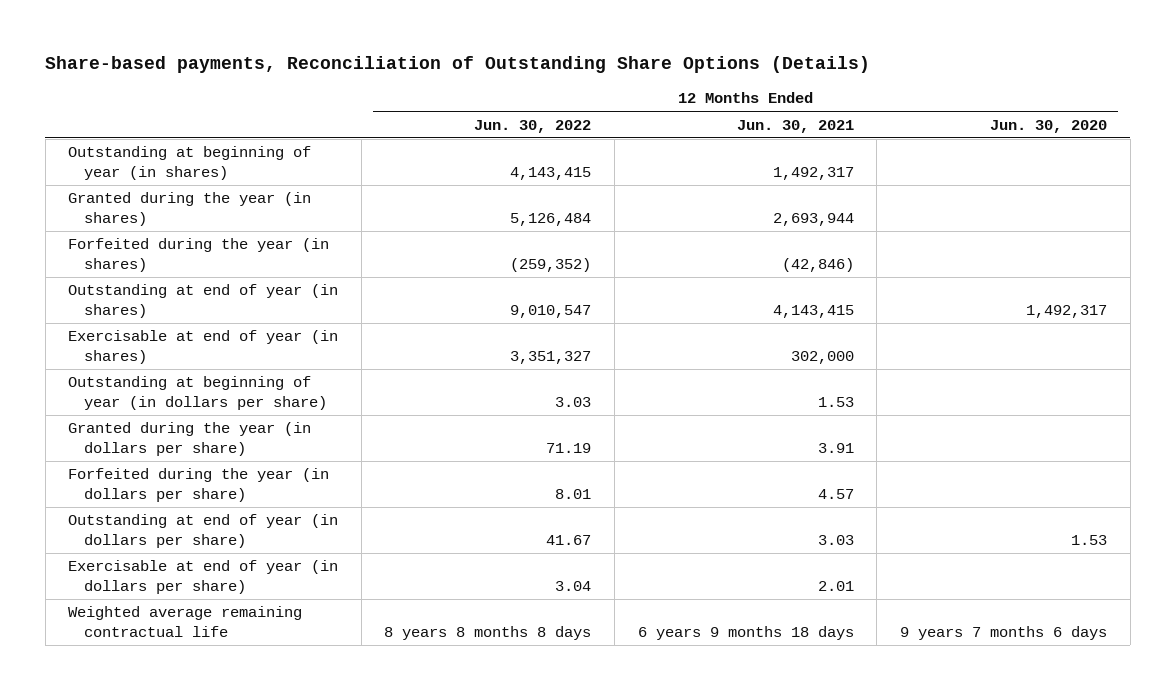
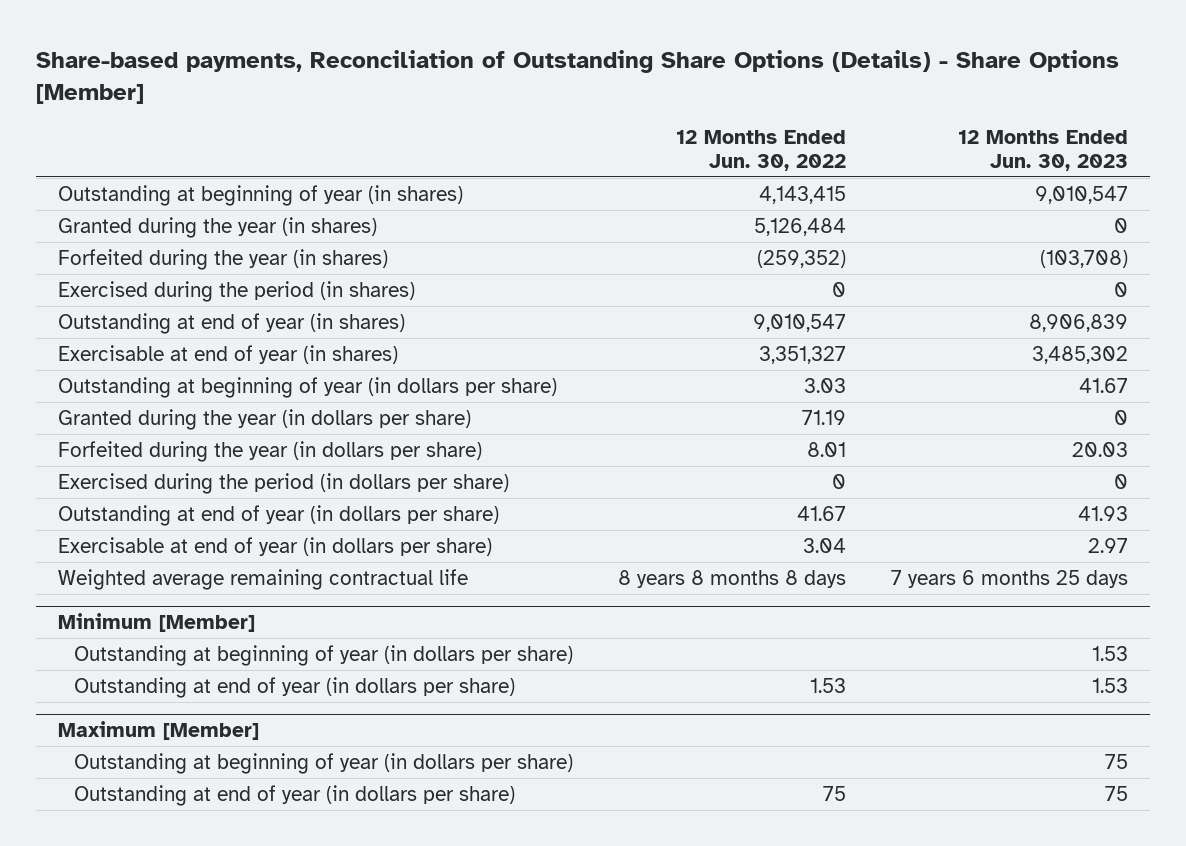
[45,56,871,74] Share-based payments, Reconciliation of Outstanding Share Options (Details) -> [36,50,1120,105] Share-based payments, Reconciliation of Outstanding Share Options (Details) - Share Options [Member]
[736,119,854,133] Jun. 30, 2021 -> none
[989,119,1107,133] Jun. 30, 2020 -> none
none -> [957,129,1128,172] 12 Months Ended Jun. 30, 2023
none -> [58,280,416,302] Exercised during the period (in shares)
none -> [58,472,510,494] Exercised during the period (in dollars per share)
none -> [58,613,256,633] Minimum [Member]
none -> [74,644,574,666] Outstanding at beginning of year (in dollars per share)
none -> [74,676,516,698] Outstanding at end of year (in dollars per share)
none -> [58,721,260,741] Maximum [Member]
none -> [74,752,574,774] Outstanding at beginning of year (in dollars per share)
none -> [74,784,516,806] Outstanding at end of year (in dollars per share)

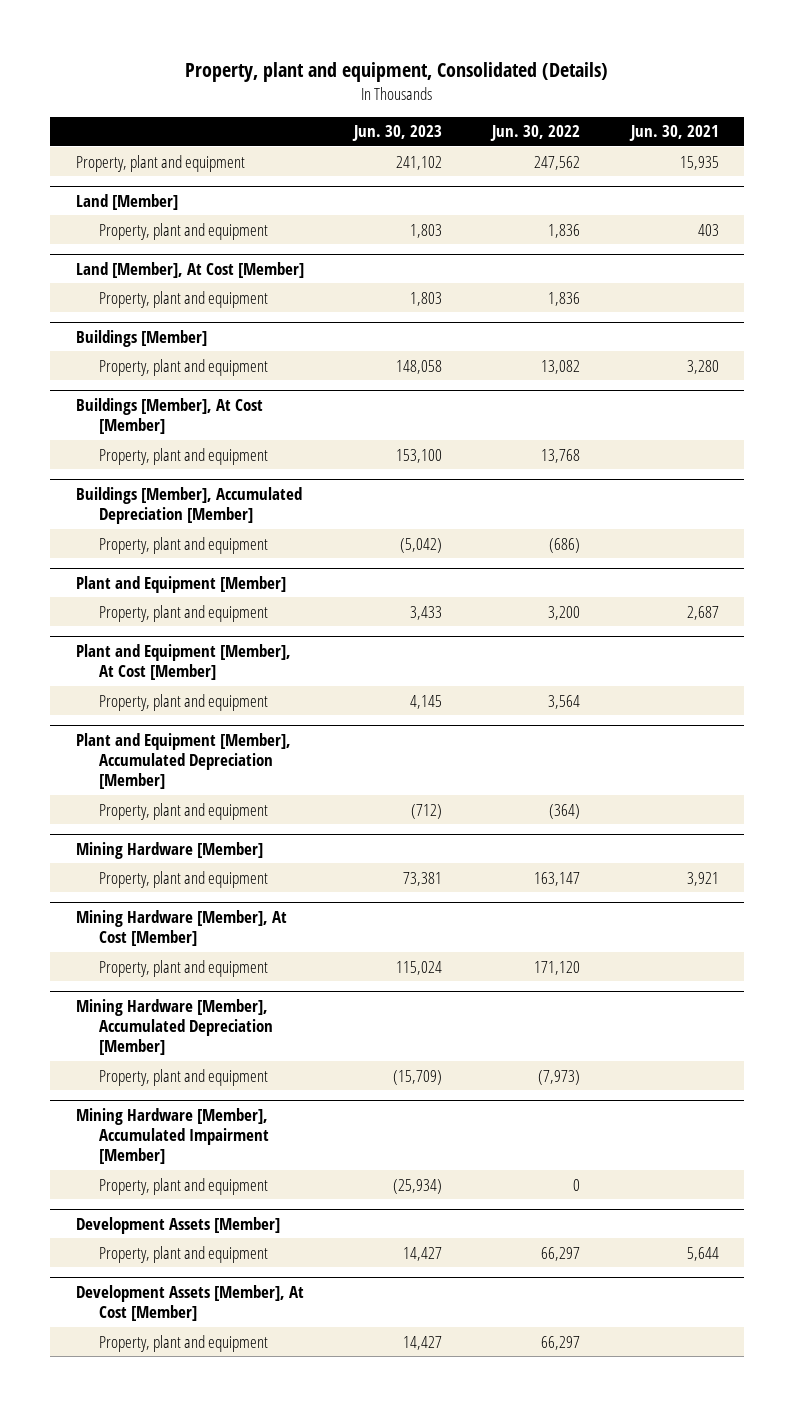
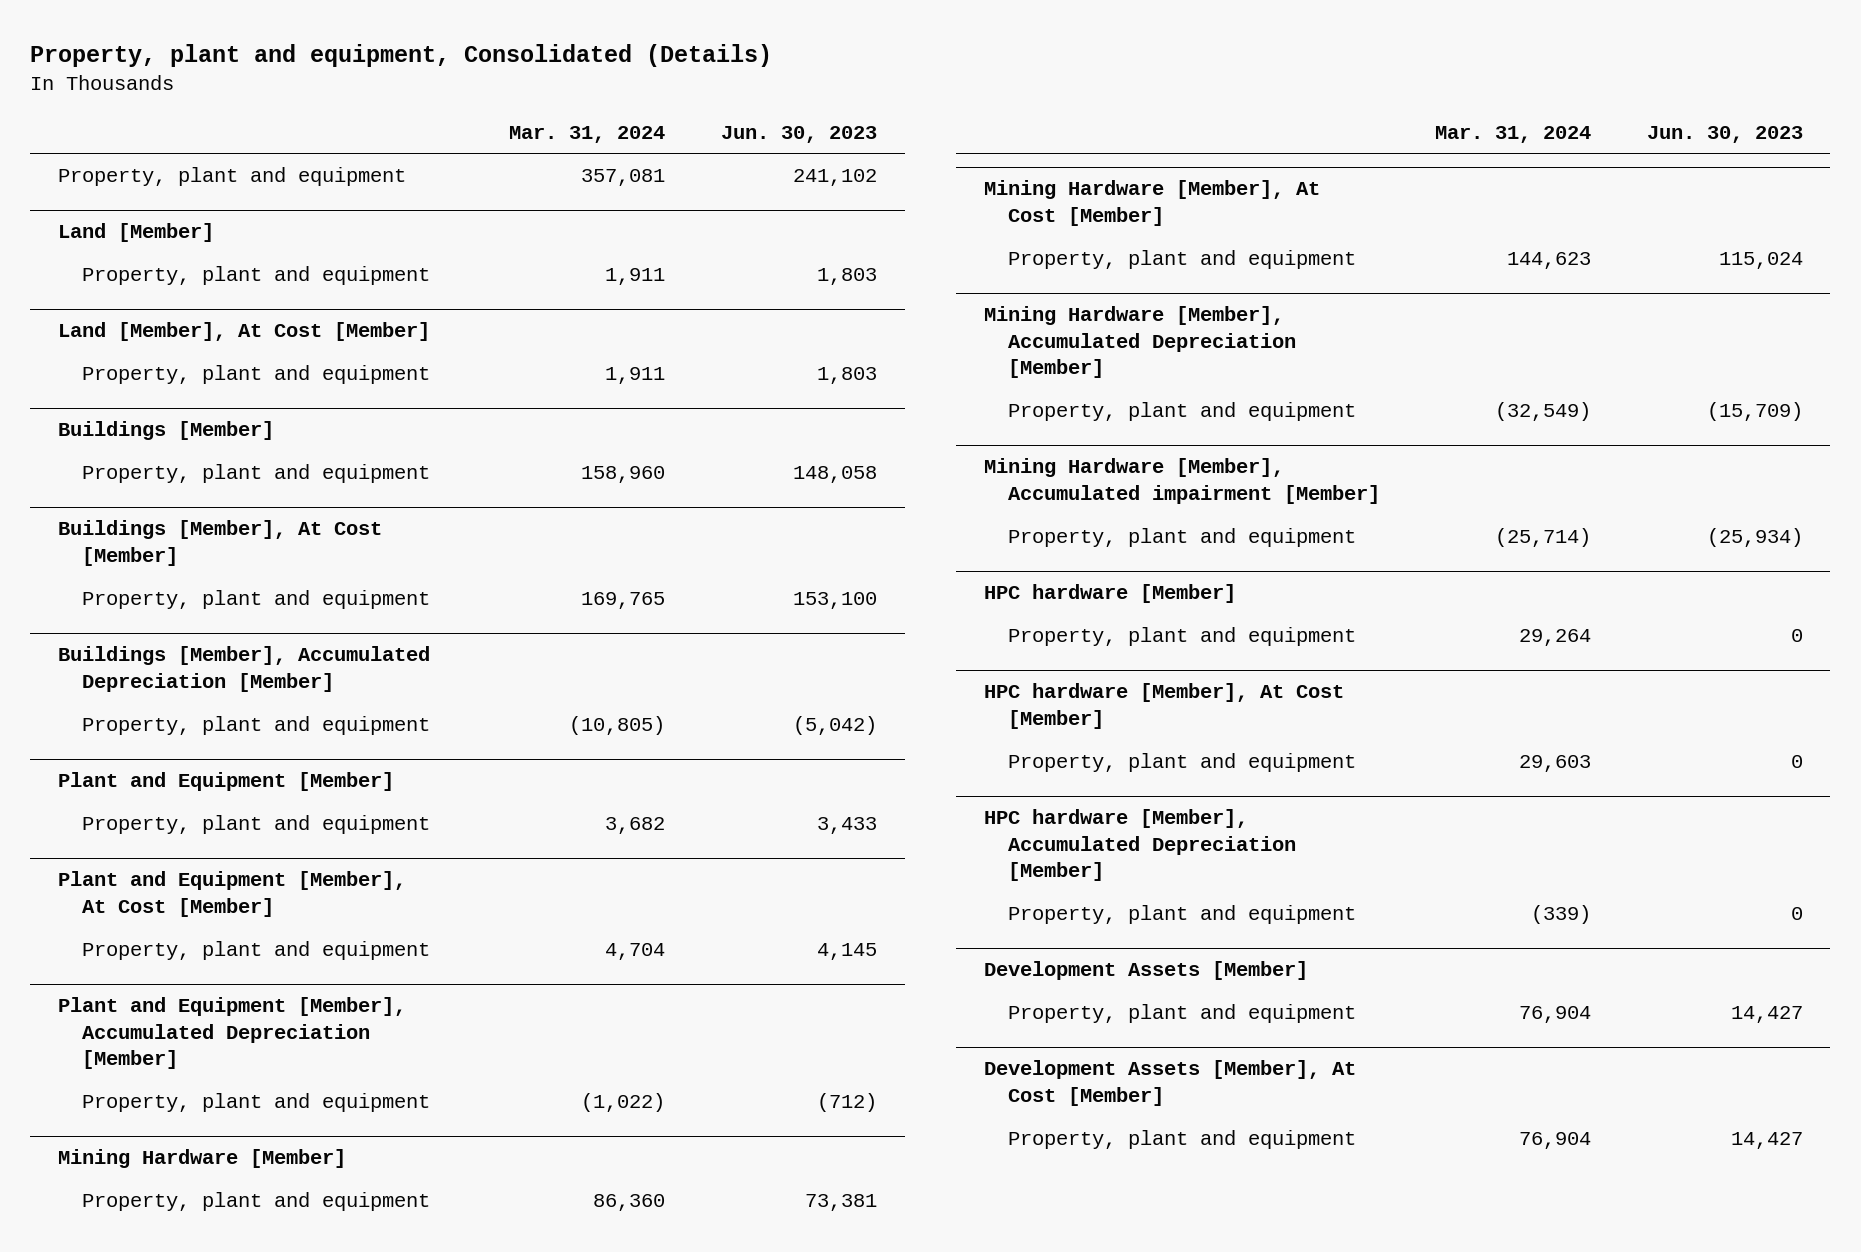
[490,125,581,142] Jun. 30, 2022 -> none
[628,125,719,142] Jun. 30, 2021 -> none
none -> [509,125,666,143] Mar. 31, 2024
[75,1107,269,1165] Mining Hardware [Member], Accumulated Impairment [Member] -> [983,458,1380,504] Mining Hardware [Member], Accumulated impairment [Member]
none -> [983,584,1236,604] HPC hardware [Member]
none -> [1007,627,1356,647] Property, plant and equipment
none -> [983,683,1344,729] HPC hardware [Member], At Cost [Member]
none -> [1007,753,1356,773] Property, plant and equipment
none -> [983,809,1296,882] HPC hardware [Member], Accumulated Depreciation [Member]
none -> [1007,905,1356,925] Property, plant and equipment

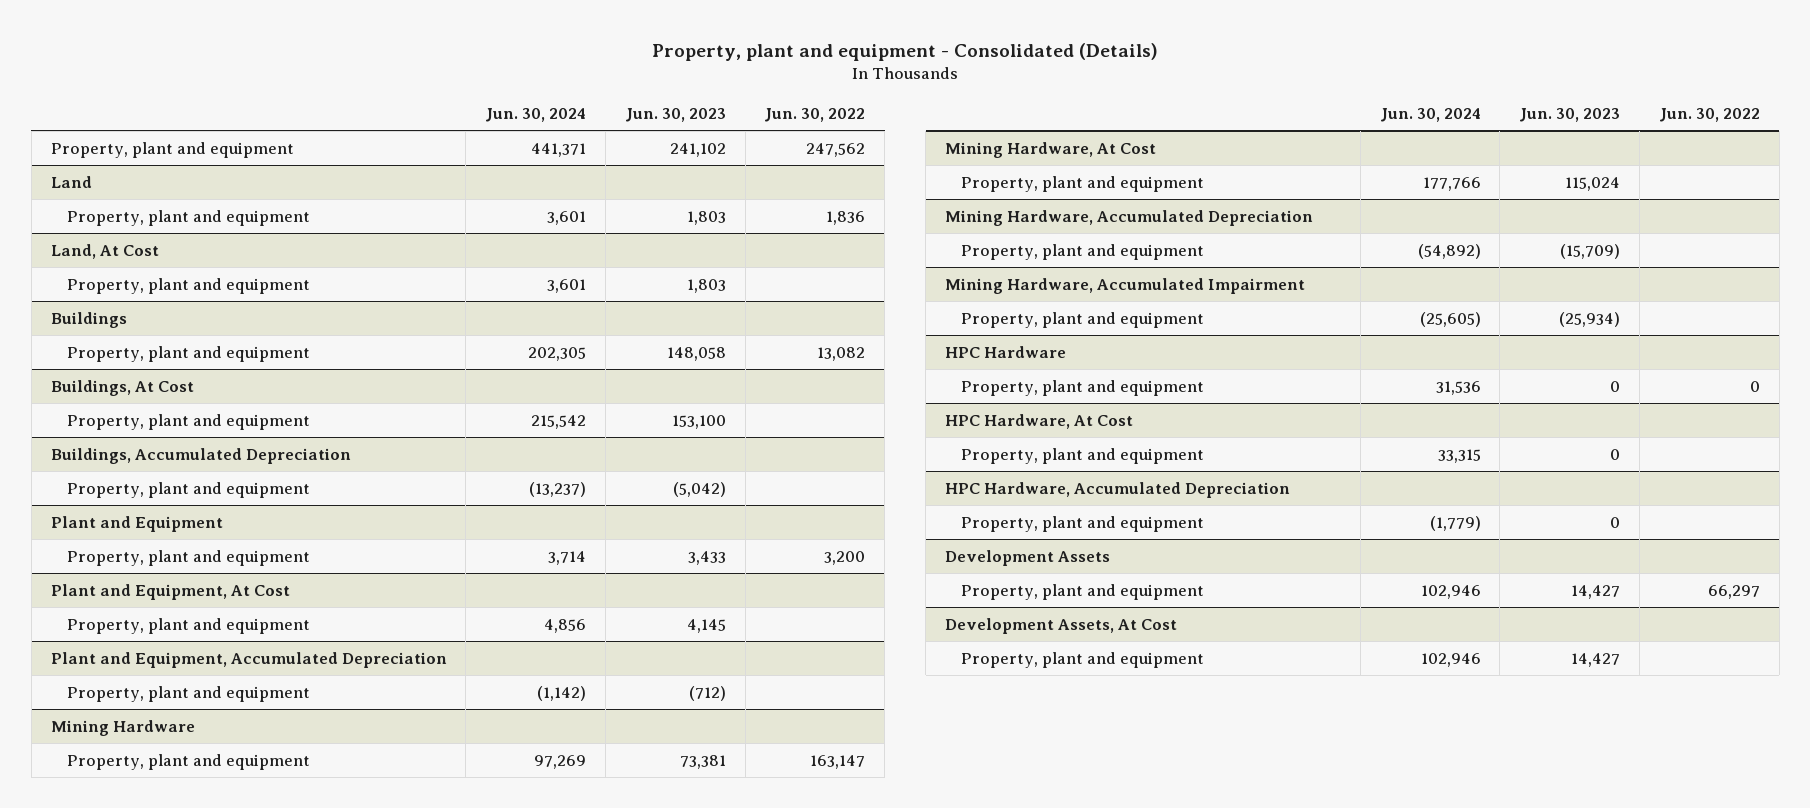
[30,44,773,68] Property, plant and equipment, Consolidated (Details) -> [652,42,1159,61] Property, plant and equipment - Consolidated (Details)
[509,125,666,143] Mar. 31, 2024 -> none
none -> [485,107,587,122] Jun. 30, 2024
none -> [764,107,866,122] Jun. 30, 2022
[57,223,214,243] Land [Member] -> [50,175,92,188] Land
[57,322,430,342] Land [Member], At Cost [Member] -> [50,243,159,259] Land, At Cost
[57,421,274,441] Buildings [Member] -> [50,311,127,328] Buildings
[57,520,382,566] Buildings [Member], At Cost [Member] -> [50,379,194,396] Buildings, At Cost
[57,646,430,692] Buildings [Member], Accumulated Depreciation [Member] -> [50,447,351,464] Buildings, Accumulated Depreciation
[57,772,394,792] Plant and Equipment [Member] -> [50,515,223,532] Plant and Equipment
[57,871,406,917] Plant and Equipment [Member], At Cost [Member] -> [50,583,290,600] Plant and Equipment, At Cost
[57,997,406,1070] Plant and Equipment [Member], Accumulated Depreciation [Member] -> [50,651,447,668] Plant and Equipment, Accumulated Depreciation
[57,1149,346,1169] Mining Hardware [Member] -> [50,719,195,736] Mining Hardware
[983,180,1320,226] Mining Hardware [Member], At Cost [Member] -> [945,141,1157,158] Mining Hardware, At Cost
[983,306,1296,379] Mining Hardware [Member], Accumulated Depreciation [Member] -> [945,209,1314,226] Mining Hardware, Accumulated Depreciation
[983,458,1380,504] Mining Hardware [Member], Accumulated impairment [Member] -> [945,277,1306,294] Mining Hardware, Accumulated Impairment
[983,584,1236,604] HPC hardware [Member] -> [945,345,1067,358] HPC Hardware
[983,683,1344,729] HPC hardware [Member], At Cost [Member] -> [945,413,1134,429] HPC Hardware, At Cost
[983,809,1296,882] HPC hardware [Member], Accumulated Depreciation [Member] -> [945,481,1291,498] HPC Hardware, Accumulated Depreciation
[983,961,1308,981] Development Assets [Member] -> [945,549,1111,566] Development Assets
[983,1060,1356,1106] Development Assets [Member], At Cost [Member] -> [945,617,1178,634] Development Assets, At Cost

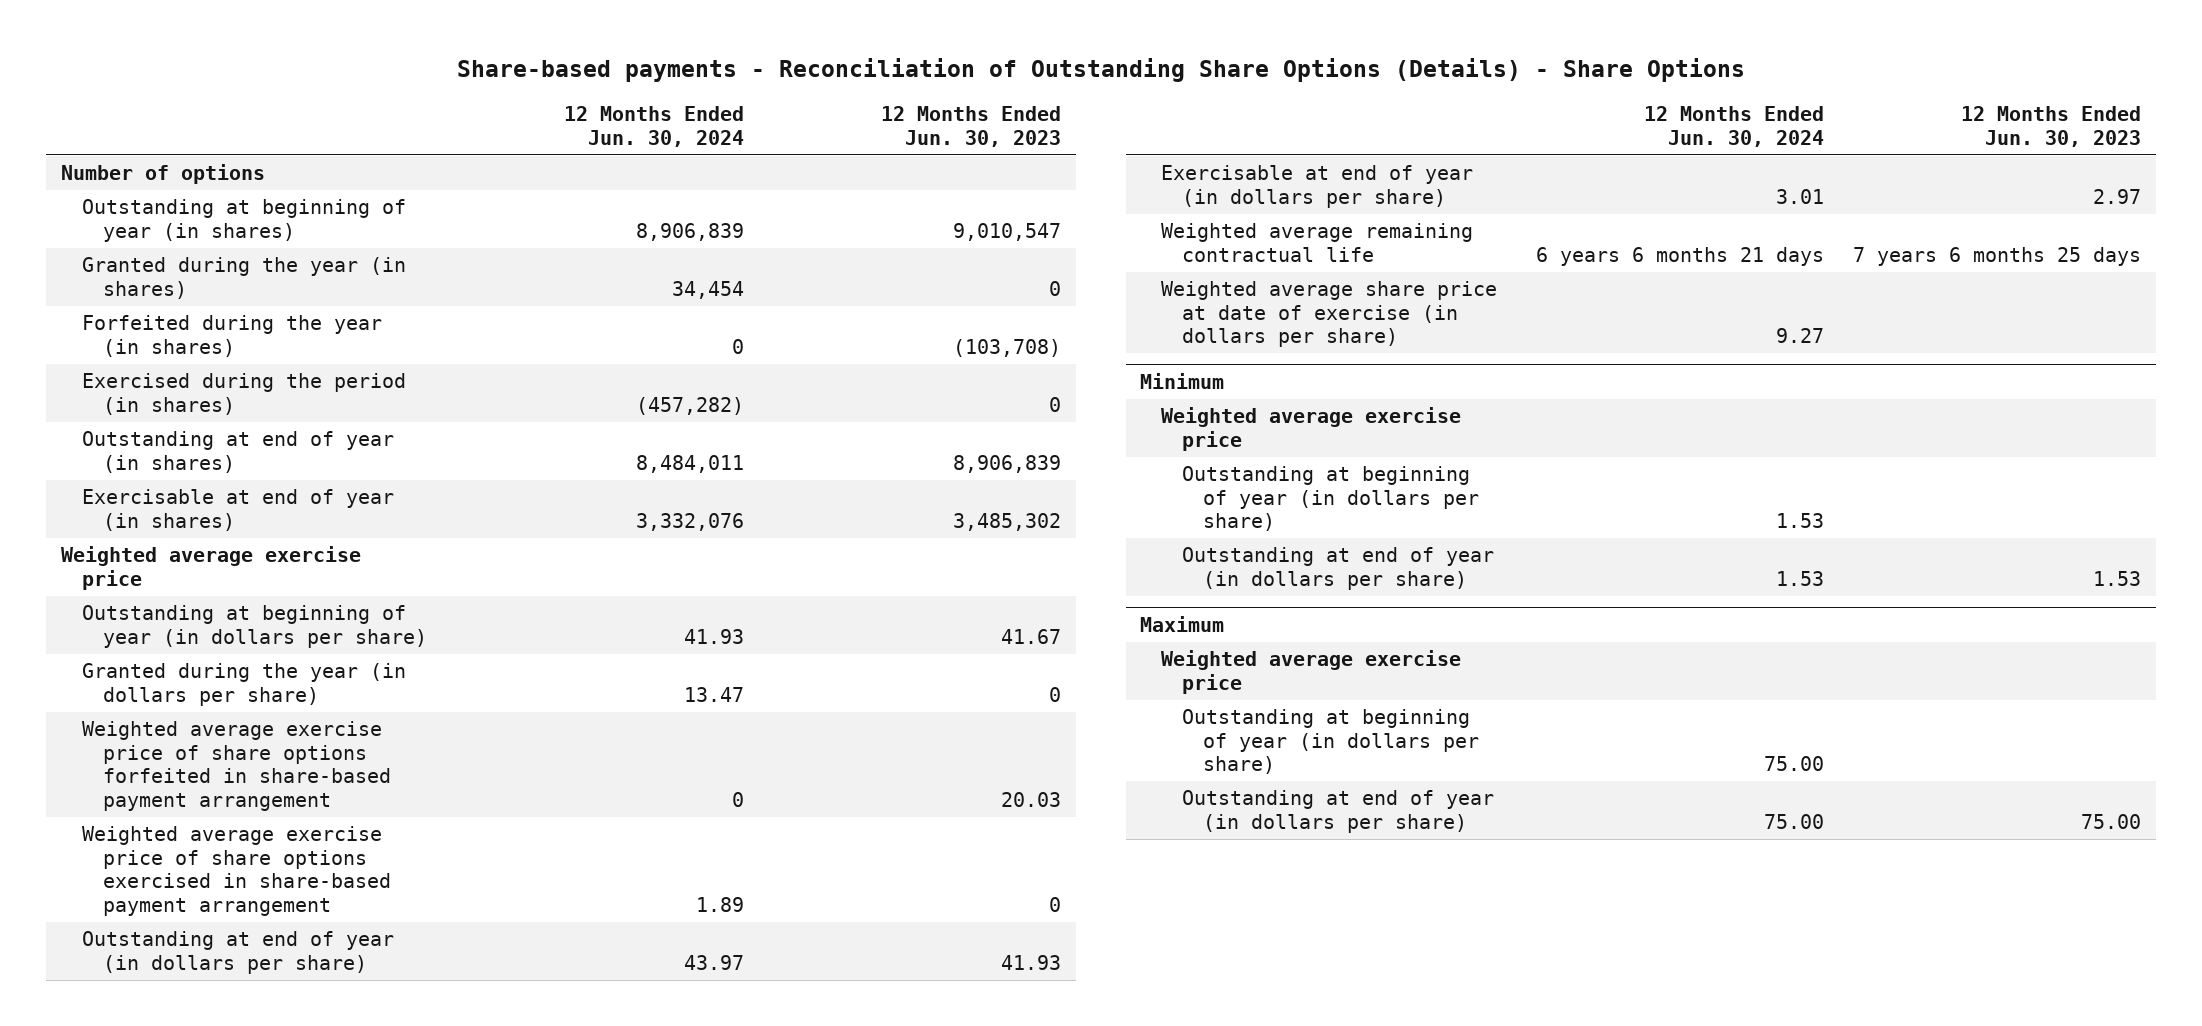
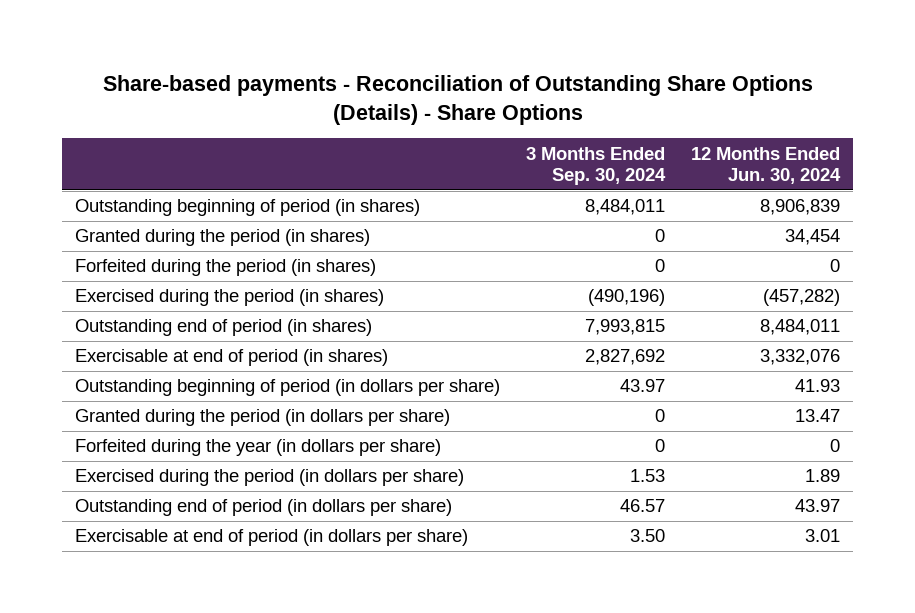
[881,106,1062,147] 12 Months Ended Jun. 30, 2023 -> none
none -> [526,146,667,186] 3 Months Ended Sep. 30, 2024
[60,164,265,185] Number of options -> none
[81,199,406,242] Outstanding at beginning of year (in shares) -> [74,199,420,217] Outstanding beginning of period (in shares)
[81,257,406,299] Granted during the year (in shares) -> [74,229,370,247] Granted during the period (in shares)
[81,315,382,357] Forfeited during the year (in shares) -> [74,259,376,277] Forfeited during the period (in shares)
[60,546,361,590] Weighted average exercise price -> none
[1161,223,1474,262] Weighted average remaining contractual life -> none
[1161,281,1498,348] Weighted average share price at date of exercise (in dollars per share) -> none
[1140,373,1225,390] Minimum -> none
[1161,407,1462,451] Weighted average exercise price -> none
[1182,466,1480,532] Outstanding at beginning of year (in dollars per share) -> none
[1182,547,1495,590] Outstanding at end of year (in dollars per share) -> none
[1140,616,1225,633] Maximum -> none
[1161,650,1462,694] Weighted average exercise price -> none
[1182,709,1480,775] Outstanding at beginning of year (in dollars per share) -> none
[1182,790,1495,833] Outstanding at end of year (in dollars per share) -> none
[81,431,394,473] Outstanding at end of year (in shares) -> [74,319,372,337] Outstanding end of period (in shares)
[81,489,394,531] Exercisable at end of year (in shares) -> [74,349,388,367] Exercisable at end of period (in shares)
[81,605,427,648] Outstanding at beginning of year (in dollars per share) -> [74,379,500,397] Outstanding beginning of period (in dollars per share)
[81,663,406,706] Granted during the year (in dollars per share) -> [74,409,450,427] Granted during the period (in dollars per share)
[81,721,391,811] Weighted average exercise price of share options forfeited in share-based payment arrangement -> [74,439,441,457] Forfeited during the year (in dollars per share)
[81,826,391,916] Weighted average exercise price of share options exercised in share-based payment arrangement -> [74,469,464,487] Exercised during the period (in dollars per share)
[81,931,394,974] Outstanding at end of year (in dollars per share) -> [74,499,452,517] Outstanding end of period (in dollars per share)
[1161,165,1474,208] Exercisable at end of year (in dollars per share) -> [74,529,468,547] Exercisable at end of period (in dollars per share)

